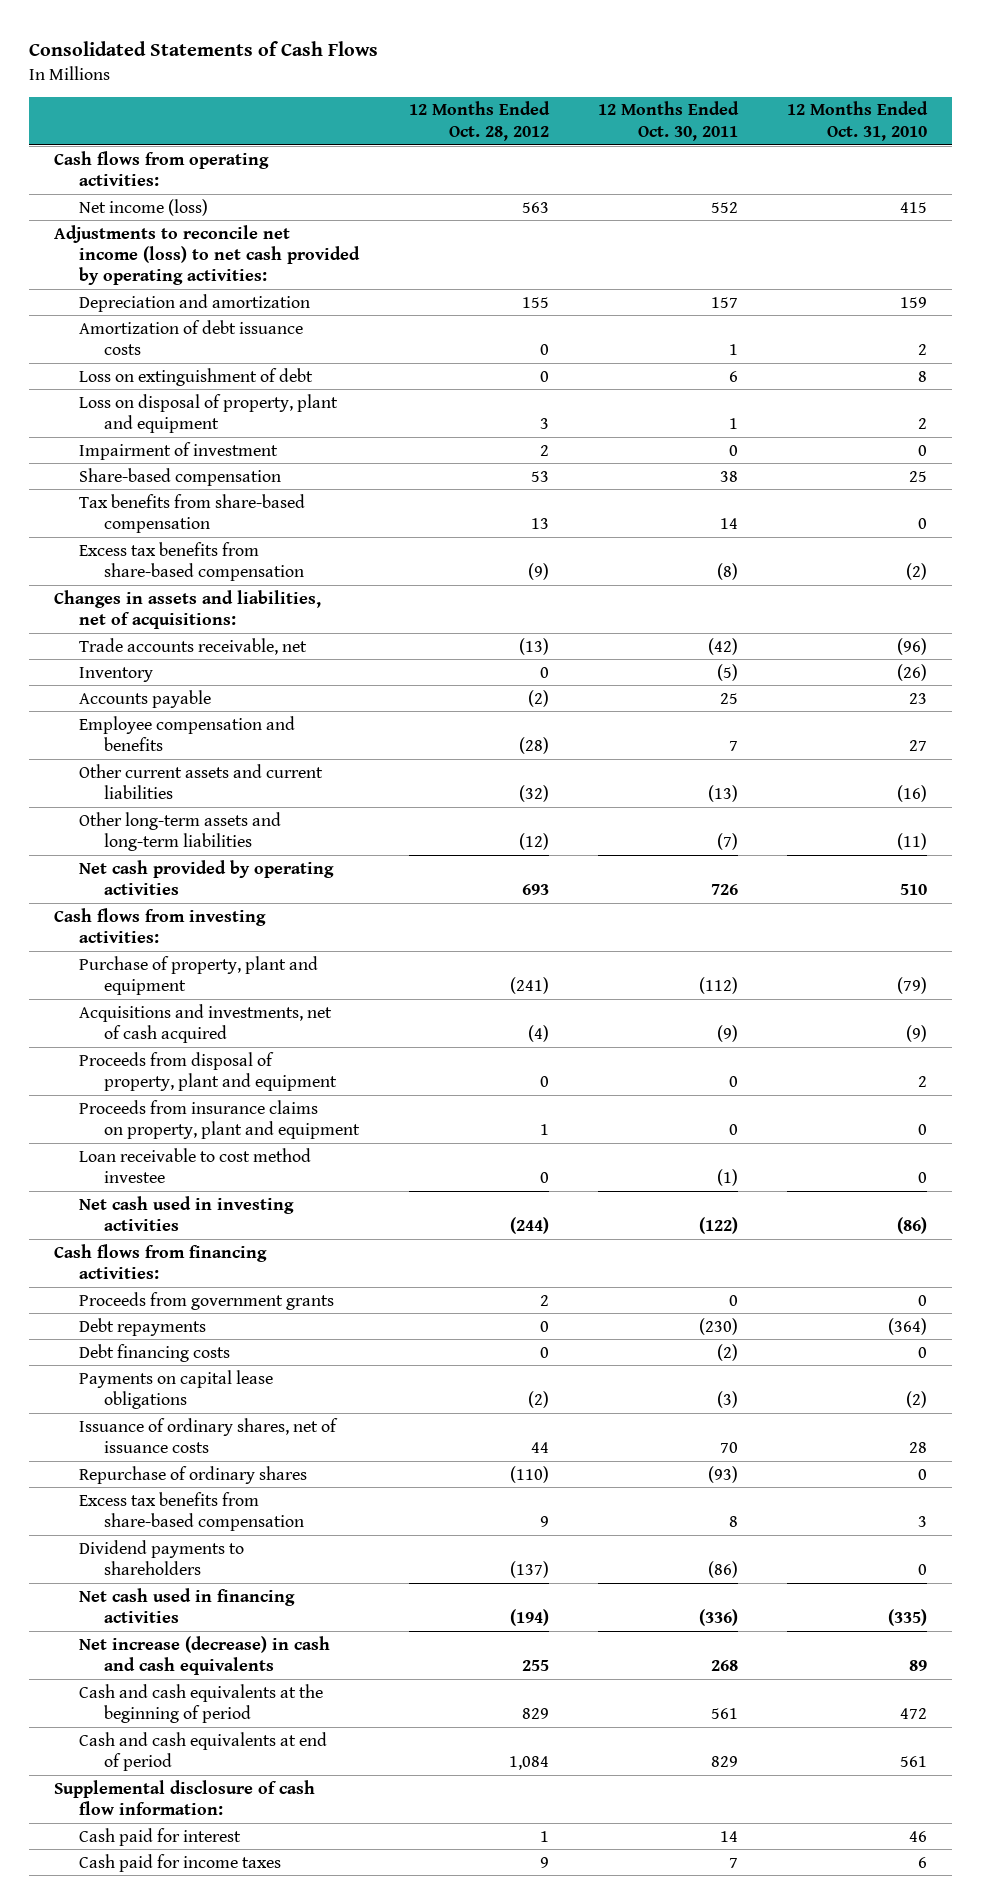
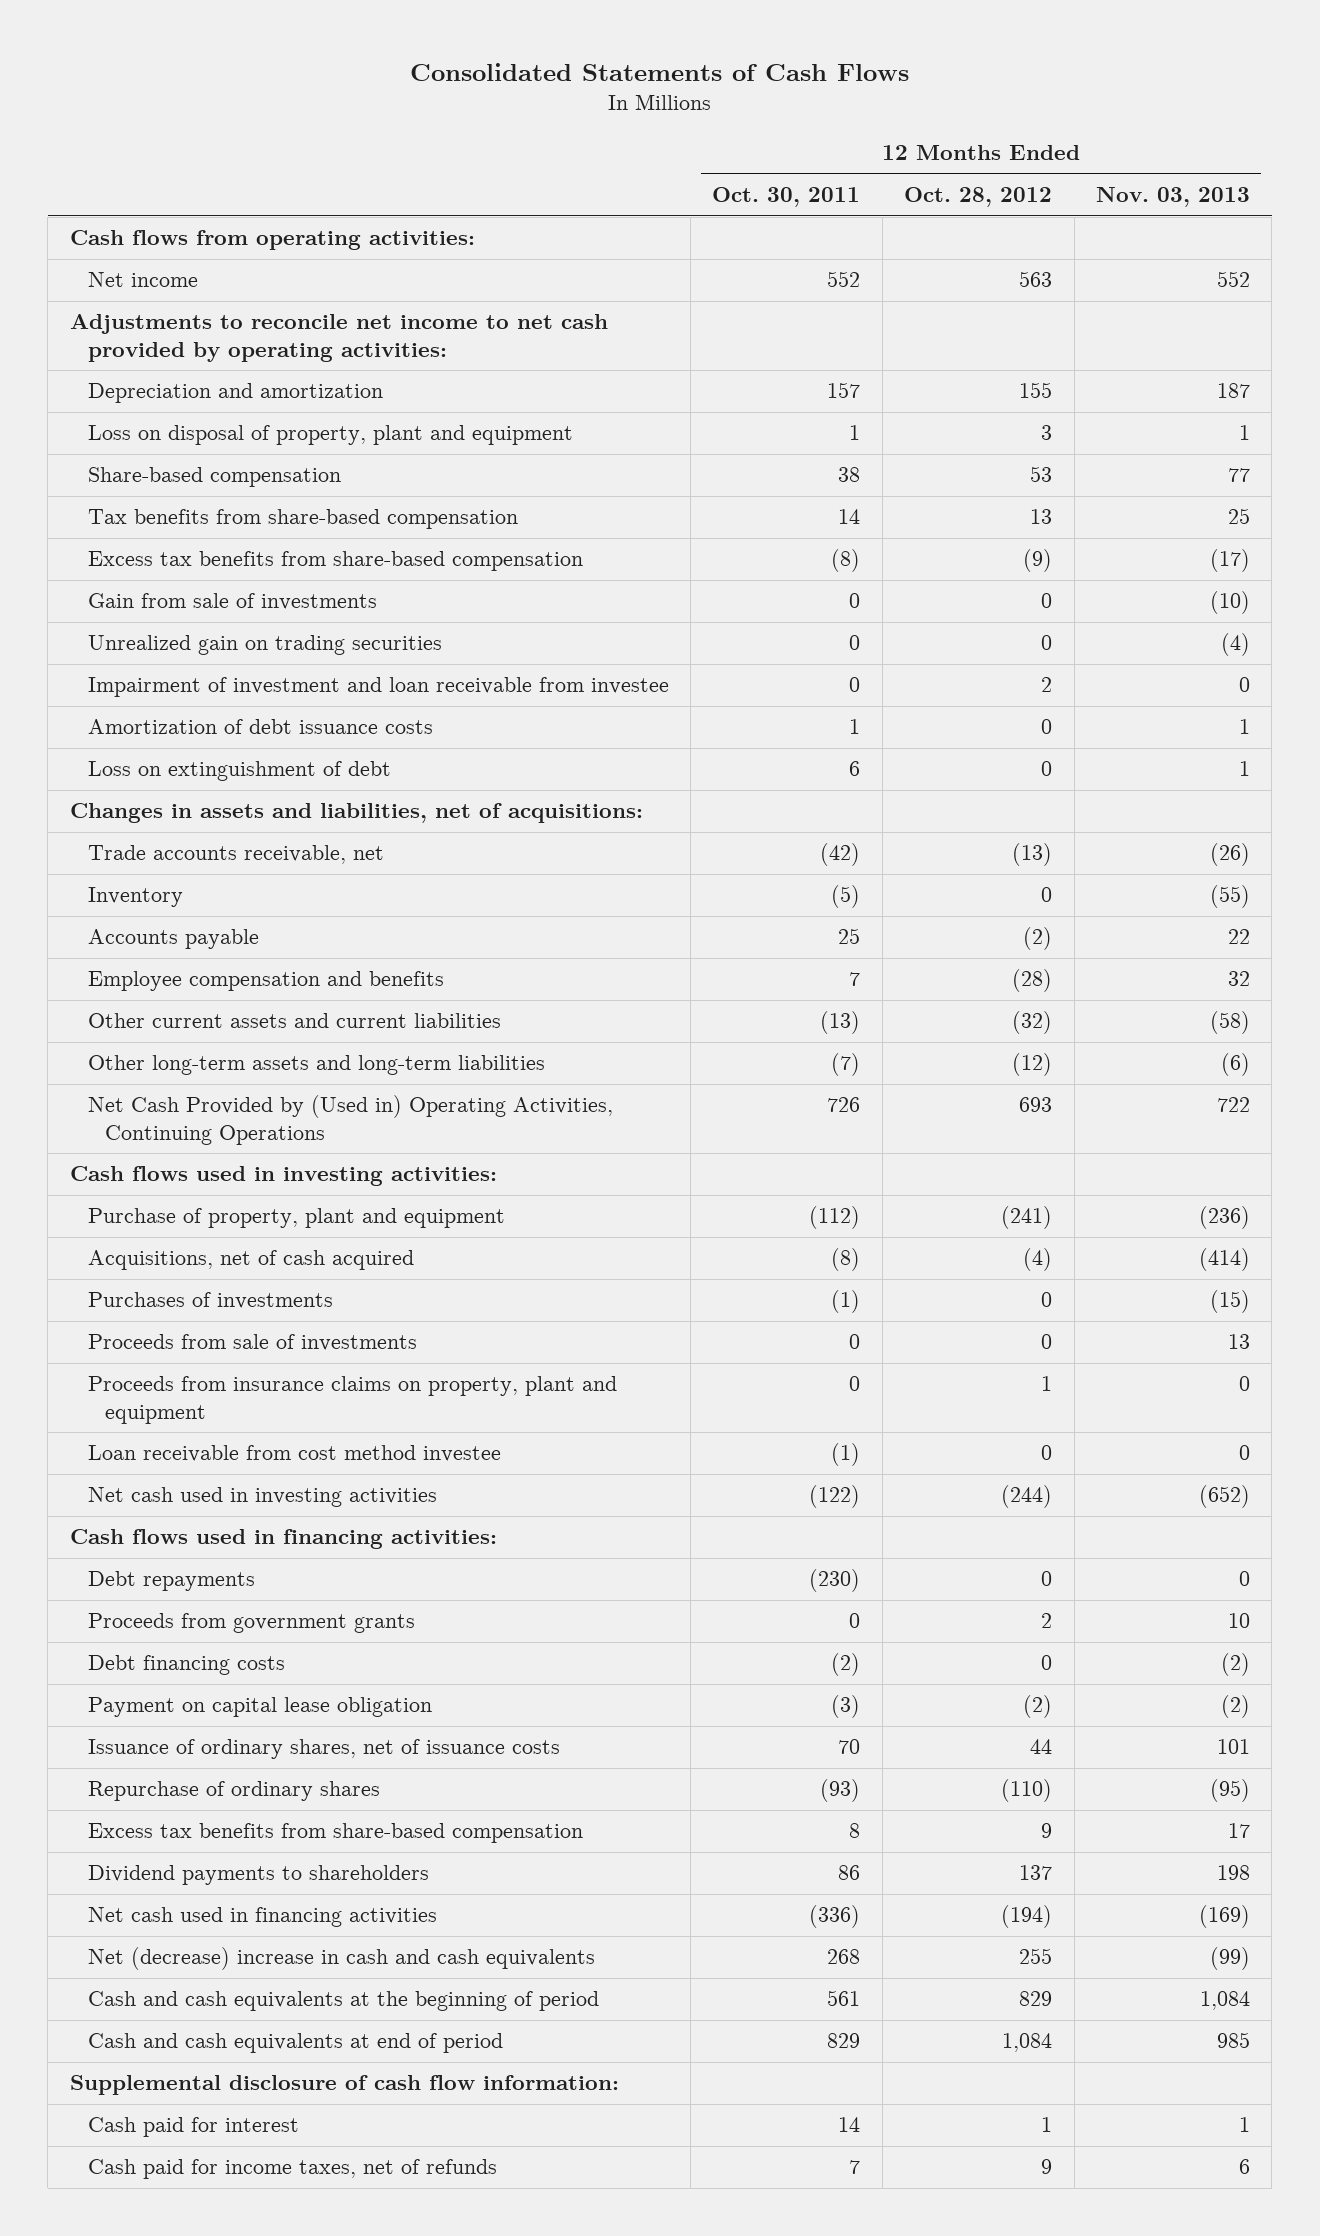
[787,101,929,141] 12 Months Ended Oct. 31, 2010 -> none
none -> [1096,186,1251,207] Nov. 03, 2013
[79,198,209,216] Net income (loss) -> [87,272,198,288] Net income
[54,224,361,286] Adjustments to reconcile net income (loss) to net cash provided by operating activities: -> [69,314,608,362] Adjustments to reconcile net income to net cash provided by operating activities:
[79,441,279,460] Impairment of investment -> none
none -> [87,593,377,611] Gain from sale of investments
none -> [87,635,442,656] Unrealized gain on trading securities
none -> [87,677,669,698] Impairment of investment and loan receivable from investee
[79,319,304,355] Amortization of debt issuance costs -> [87,719,433,735] Amortization of debt issuance costs
[79,367,314,386] Loss on extinguishment of debt -> [87,761,391,782] Loss on extinguishment of debt
[79,859,335,895] Net cash provided by operating activities -> [87,1095,613,1145] Net Cash Provided by (Used in) Operating Activities, Continuing Operations
[54,907,267,943] Cash flows from investing activities: -> [69,1166,497,1187] Cash flows used in investing activities:
[79,1051,338,1091] Proceeds from disposal of property, plant and equipment -> none
[79,1003,333,1043] Acquisitions and investments, net of cash acquired -> [87,1250,414,1271] Acquisitions, net of cash acquired
[717,1024,739,1042] (9) -> [831,1248,861,1272] (8)
none -> [87,1292,333,1310] Purchases of investments
none -> [87,1334,417,1352] Proceeds from sale of investments
[79,1147,312,1183] Loan receivable to cost method investee -> [87,1445,501,1463] Loan receivable from cost method investee
[54,1243,268,1279] Cash flows from financing activities: -> [69,1529,497,1550] Cash flows used in financing activities:
[79,1291,335,1310] Proceeds from government grants -> [87,1613,415,1634] Proceeds from government grants
[79,1369,274,1409] Payments on capital lease obligations -> [87,1697,432,1718] Payment on capital lease obligation
[509,1560,549,1578] (137) -> [1019,1865,1053,1881] 137
[708,1560,739,1578] (86) -> [838,1865,861,1881] 86
[79,1635,331,1675] Net increase (decrease) in cash and cash equivalents -> [87,1947,595,1971] Net (decrease) increase in cash and cash equivalents
[79,1853,282,1872] Cash paid for income taxes -> [87,2159,497,2180] Cash paid for income taxes, net of refunds

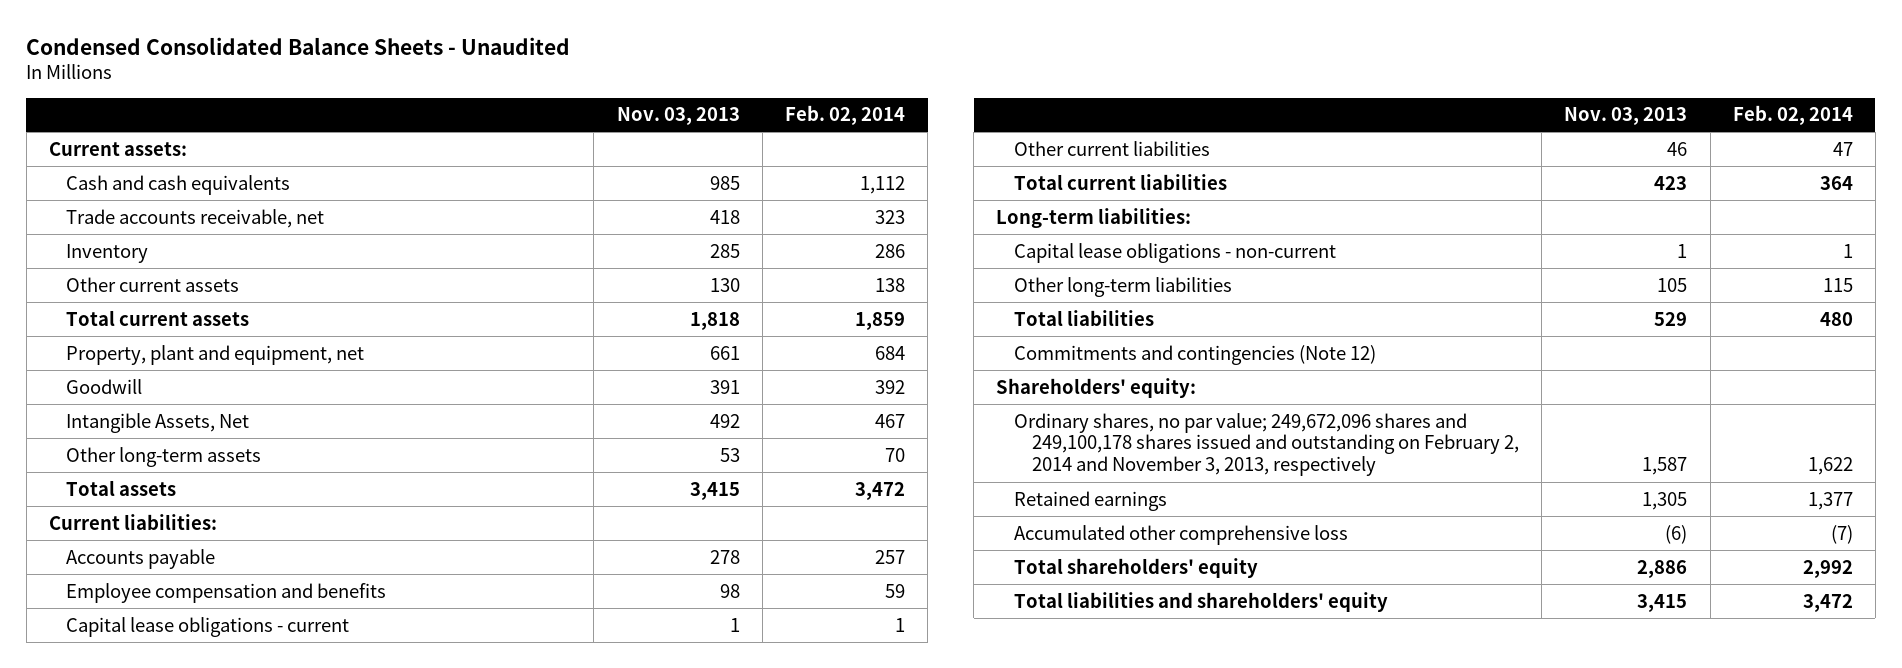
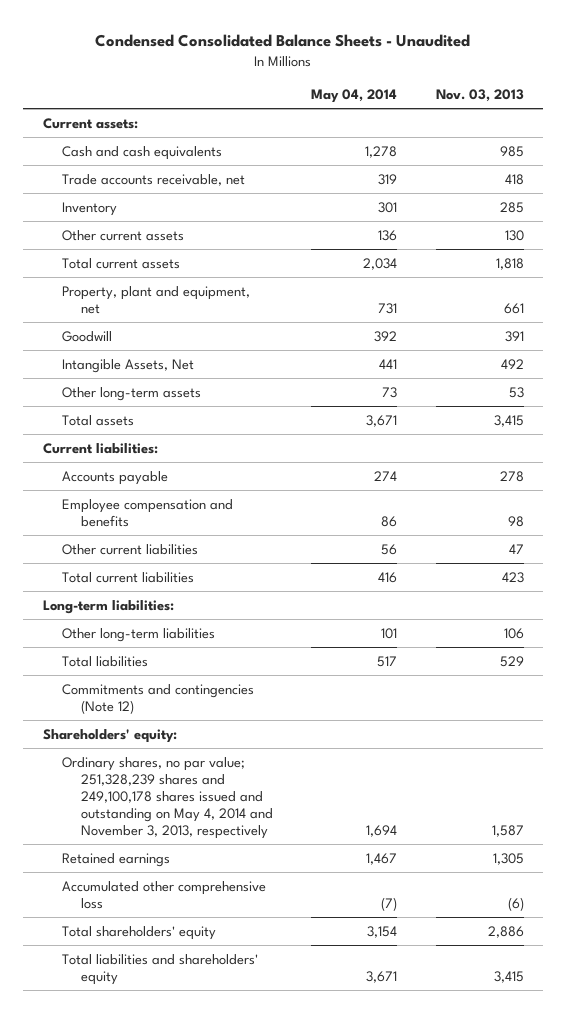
[785,105,906,126] Feb. 02, 2014 -> none
none -> [311,89,398,104] May 04, 2014
[66,616,350,637] Capital lease obligations - current -> none
[1667,141,1688,156] 46 -> [508,543,524,554] 47
[1014,242,1337,263] Capital lease obligations - non-current -> none
[1657,277,1688,292] 105 -> [503,627,524,639] 106
[1014,412,1519,477] Ordinary shares, no par value; 249,672,096 shares and 249,100,178 shares issued and outstanding on February 2, 2014 and November 3, 2013, respectively -> [61,756,273,840] Ordinary shares, no par value; 251,328,239 shares and 249,100,178 shares issued and outstanding on May 4, 2014 and November 3, 2013, respectively

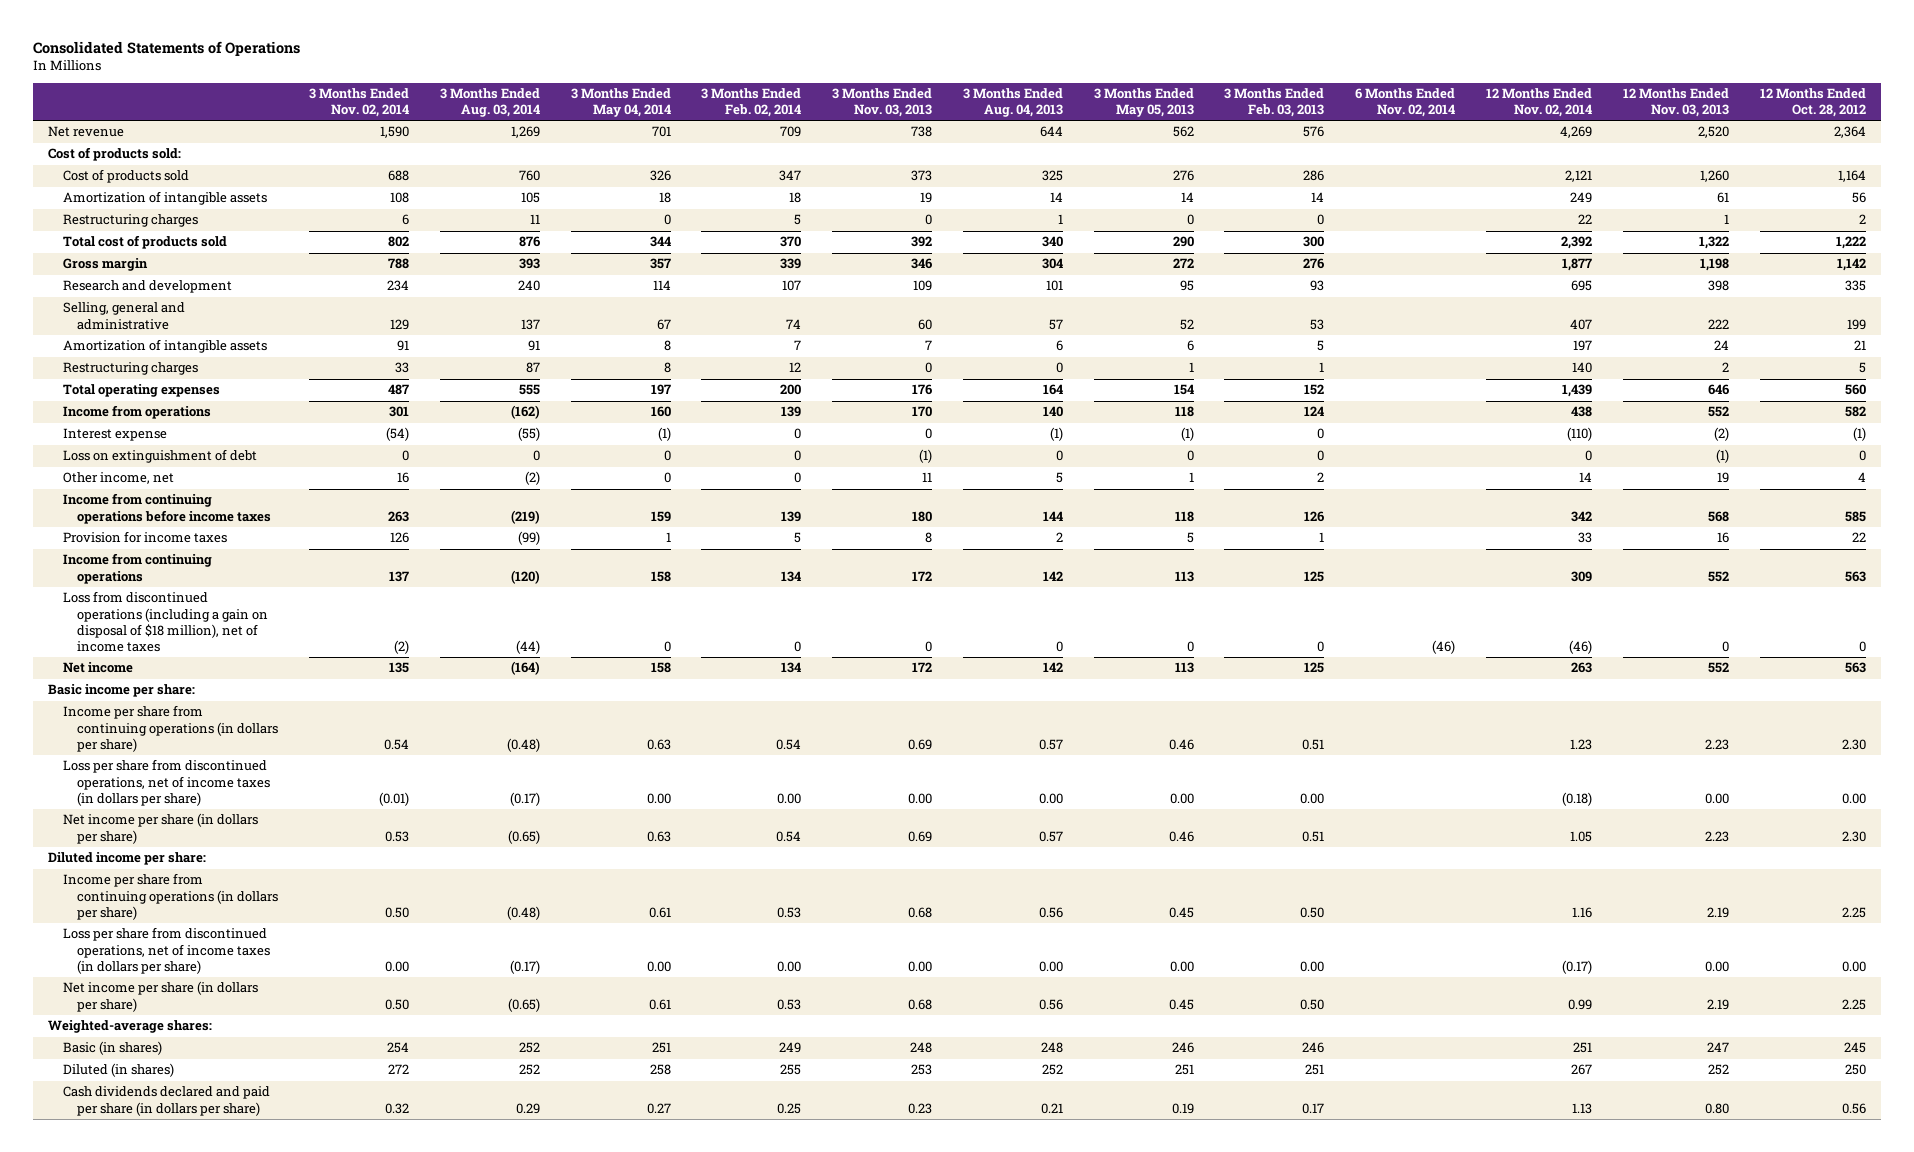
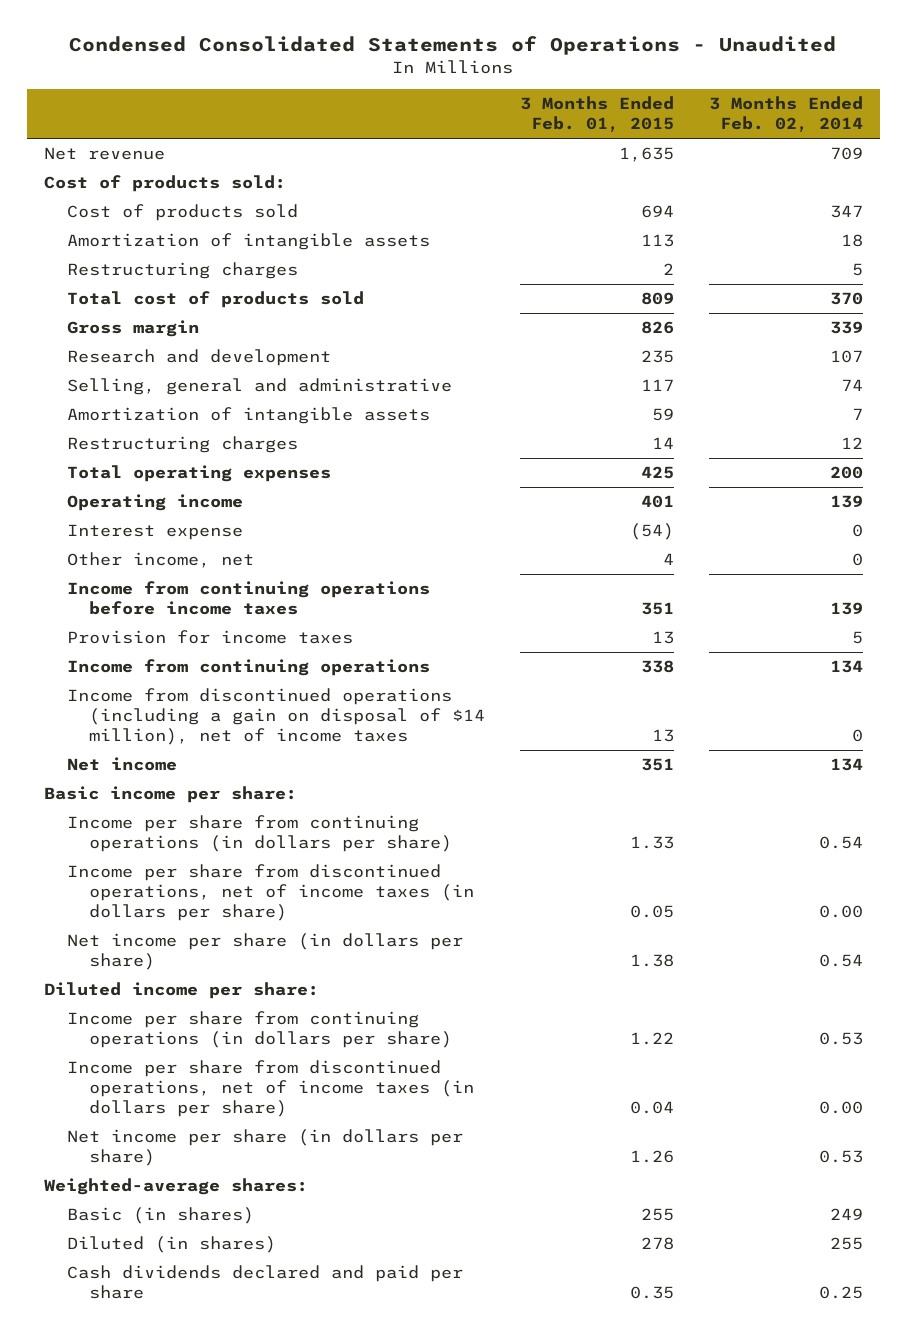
[32,40,300,56] Consolidated Statements of Operations -> [69,36,837,56] Condensed Consolidated Statements of Operations - Unaudited
[309,87,410,118] 3 Months Ended Nov. 02, 2014 -> none
[439,87,540,118] 3 Months Ended Aug. 03, 2014 -> none
[570,87,671,118] 3 Months Ended May 04, 2014 -> none
[832,87,933,118] 3 Months Ended Nov. 03, 2013 -> none
[962,87,1063,118] 3 Months Ended Aug. 04, 2013 -> none
[1093,87,1194,118] 3 Months Ended May 05, 2013 -> none
[1224,87,1325,118] 3 Months Ended Feb. 03, 2013 -> none
[1355,87,1456,118] 6 Months Ended Nov. 02, 2014 -> none
[1485,87,1592,118] 12 Months Ended Nov. 02, 2014 -> none
[1622,87,1729,118] 12 Months Ended Nov. 03, 2013 -> none
[1759,87,1866,118] 12 Months Ended Oct. 28, 2012 -> none
none -> [520,96,675,133] 3 Months Ended Feb. 01, 2015
[62,405,211,420] Income from operations -> [66,494,243,512] Operating income
[62,449,257,464] Loss on extinguishment of debt -> none
[62,591,269,653] Loss from discontinued operations (including a gain on disposal of $18 million), net of income taxes -> [66,688,486,746] Income from discontinued operations (including a gain on disposal of $14 million), net of income taxes
[62,759,271,806] Loss per share from discontinued operations, net of income taxes (in dollars per share) -> [66,864,475,922] Income per share from discontinued operations, net of income taxes (in dollars per share)
[62,927,271,974] Loss per share from discontinued operations, net of income taxes (in dollars per share) -> [66,1060,475,1118] Income per share from discontinued operations, net of income taxes (in dollars per share)
[62,1086,270,1116] Cash dividends declared and paid per share (in dollars per share) -> [66,1265,463,1300] Cash dividends declared and paid per share

